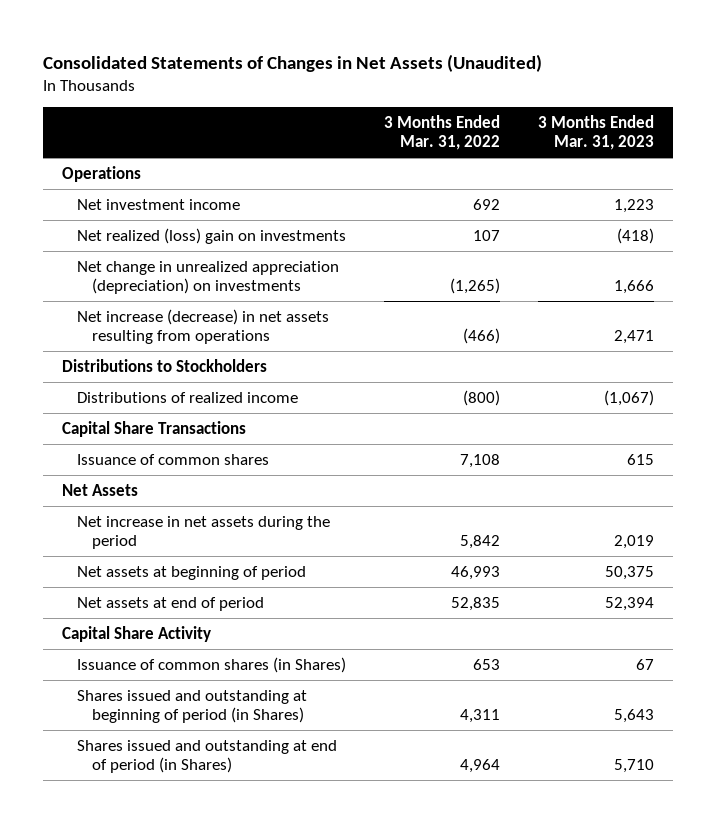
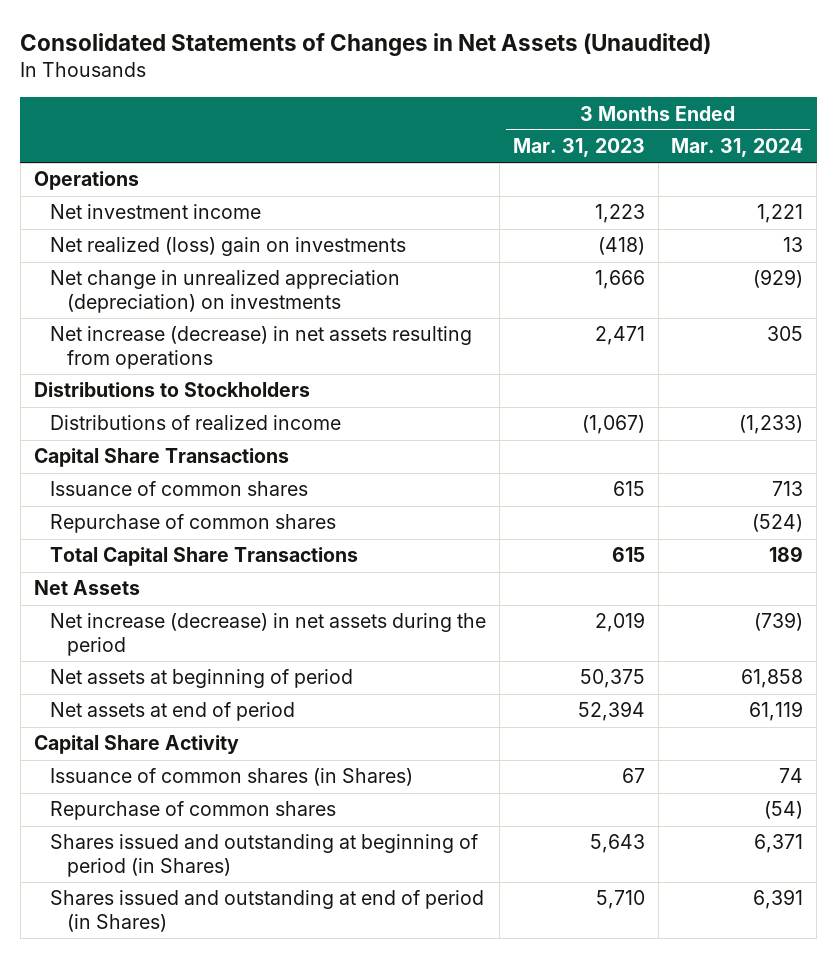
[383,114,500,150] 3 Months Ended Mar. 31, 2022 -> none
none -> [671,138,804,158] Mar. 31, 2024
none -> [50,514,337,534] Repurchase of common shares
none -> [50,547,359,567] Total Capital Share Transactions
[76,515,330,549] Net increase in net assets during the period -> [50,613,487,656] Net increase (decrease) in net assets during the period
none -> [50,801,337,821] Repurchase of common shares

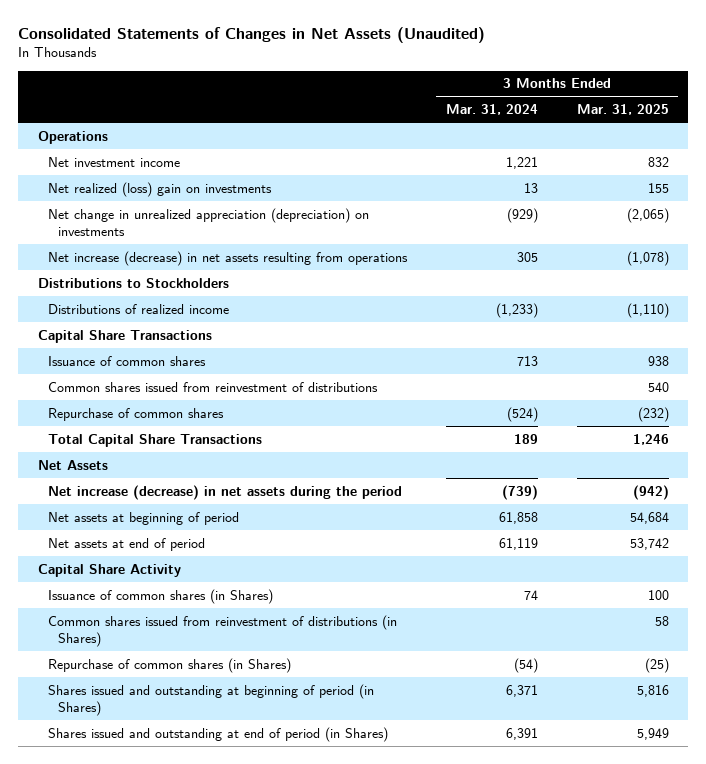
[512,138,645,158] Mar. 31, 2023 -> none
none -> [576,103,669,115] Mar. 31, 2025
none -> [47,381,378,392] Common shares issued from reinvestment of distributions
none -> [47,614,397,647] Common shares issued from reinvestment of distributions (in Shares)
[50,801,337,821] Repurchase of common shares -> [47,657,291,673] Repurchase of common shares (in Shares)

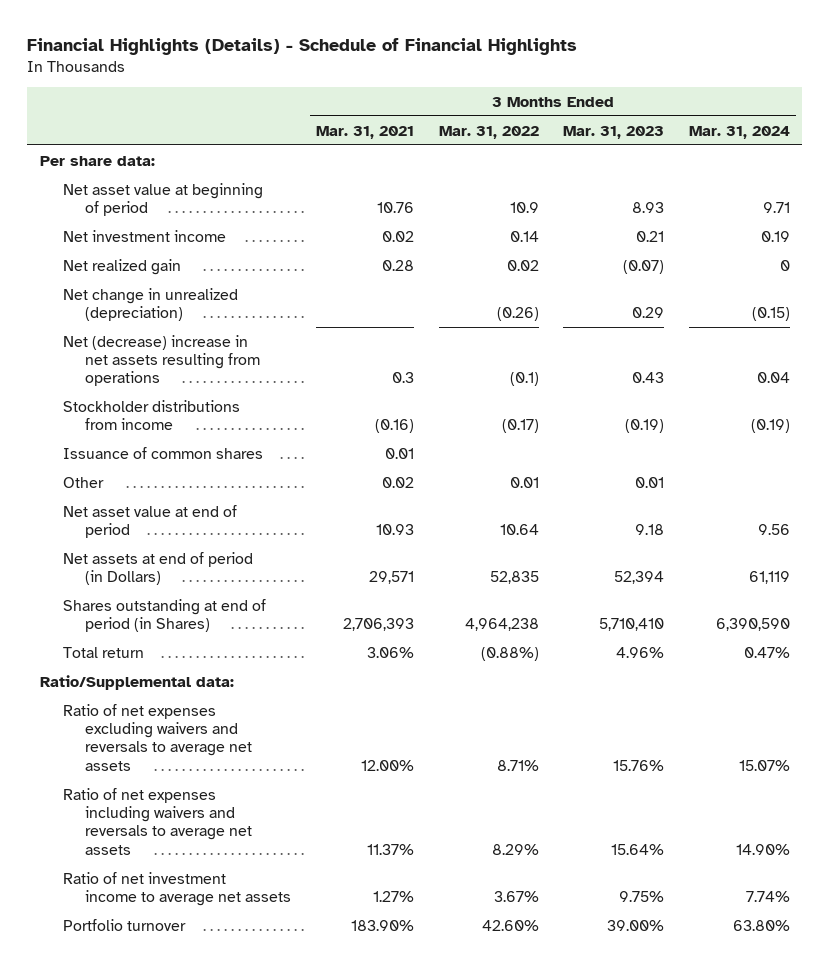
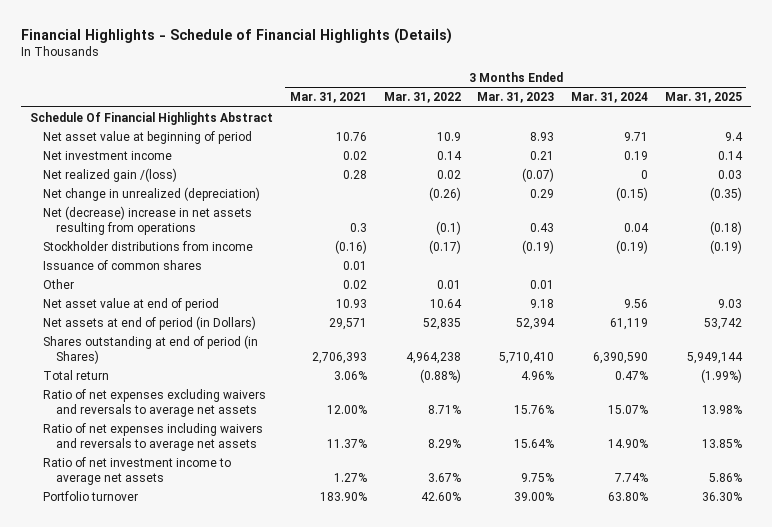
[27,38,578,56] Financial Highlights (Details) - Schedule of Financial Highlights -> [21,28,453,45] Financial Highlights - Schedule of Financial Highlights (Details)
none -> [665,92,743,104] Mar. 31, 2025
[39,155,155,166] Per share data: -> none
none -> [29,111,273,125] Schedule Of Financial Highlights Abstract
[62,258,181,275] Net realized gain -> [42,167,177,182] Net realized gain /(loss)
[39,674,234,690] Ratio/Supplemental data: -> none

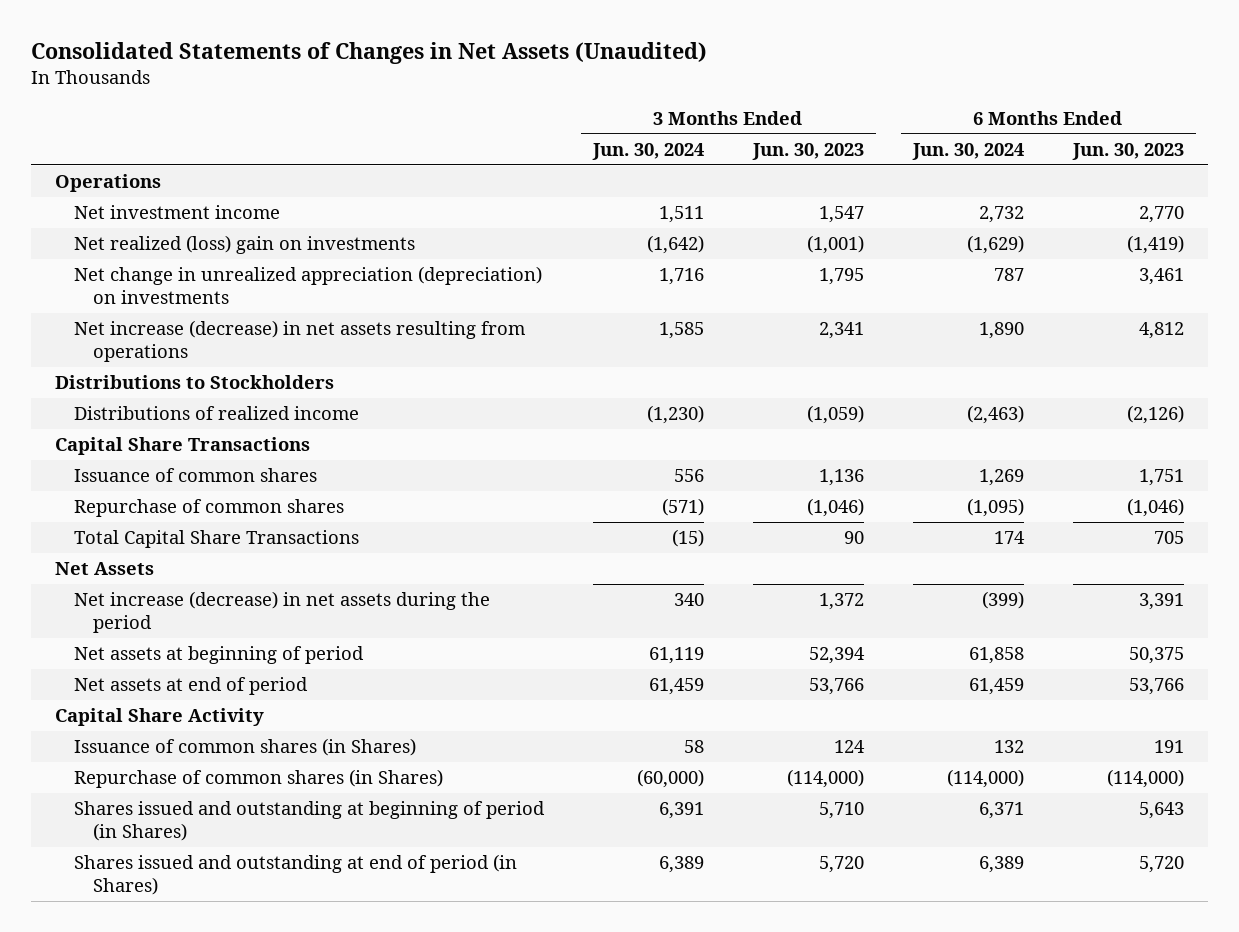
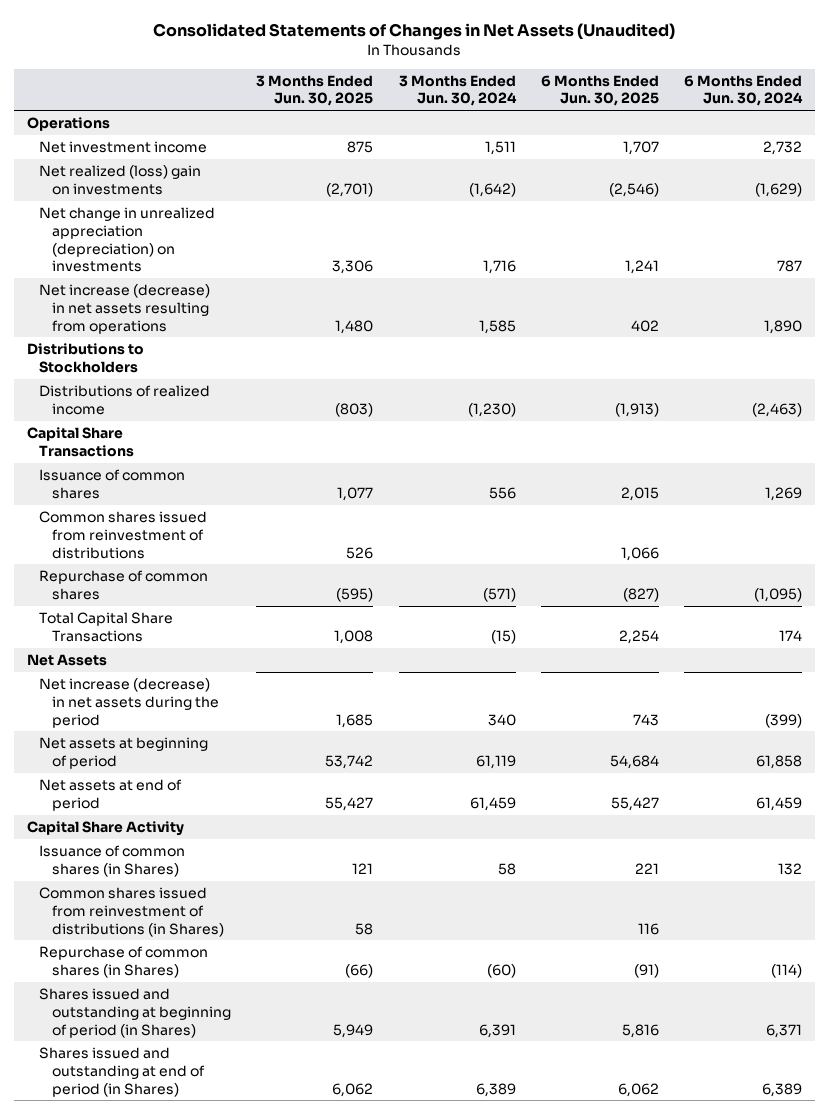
[751,142,864,160] Jun. 30, 2023 -> none
[1071,142,1184,160] Jun. 30, 2023 -> none
none -> [256,74,374,107] 3 Months Ended Jun. 30, 2025
none -> [540,74,659,107] 6 Months Ended Jun. 30, 2025
none -> [39,510,208,559] Common shares issued from reinvestment of distributions
none -> [39,886,225,937] Common shares issued from reinvestment of distributions (in Shares)
[636,769,704,789] (60,000) -> [486,963,516,978] (60)
[946,769,1024,789] (114,000) -> [771,963,803,978] (114)

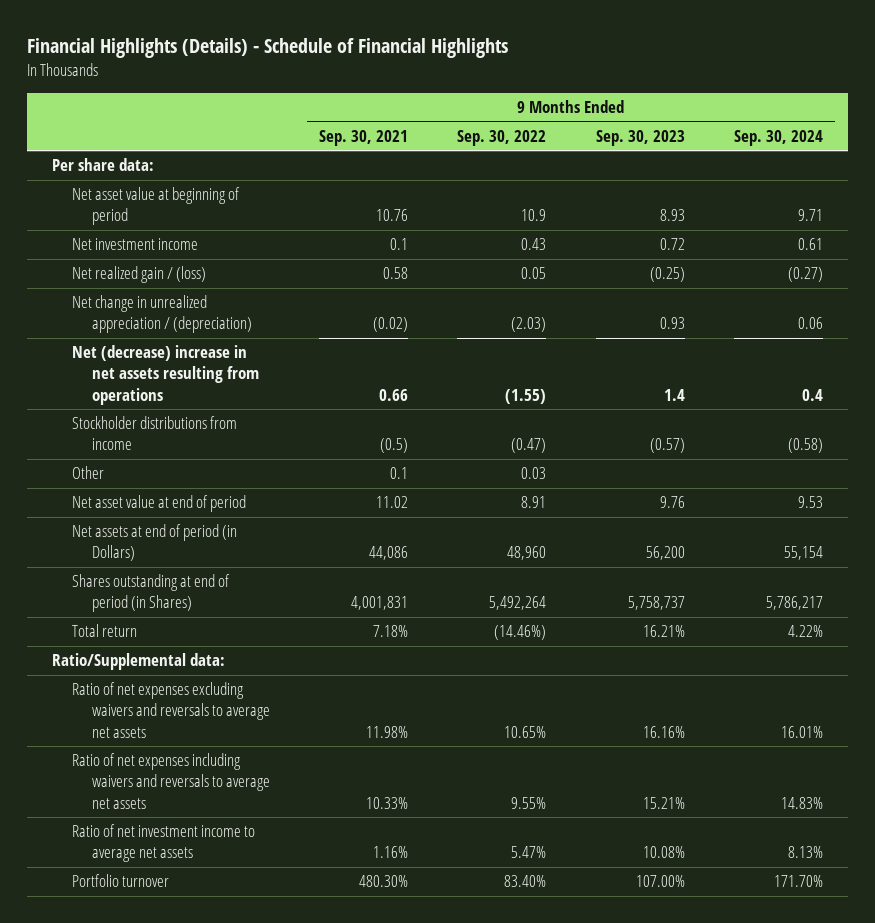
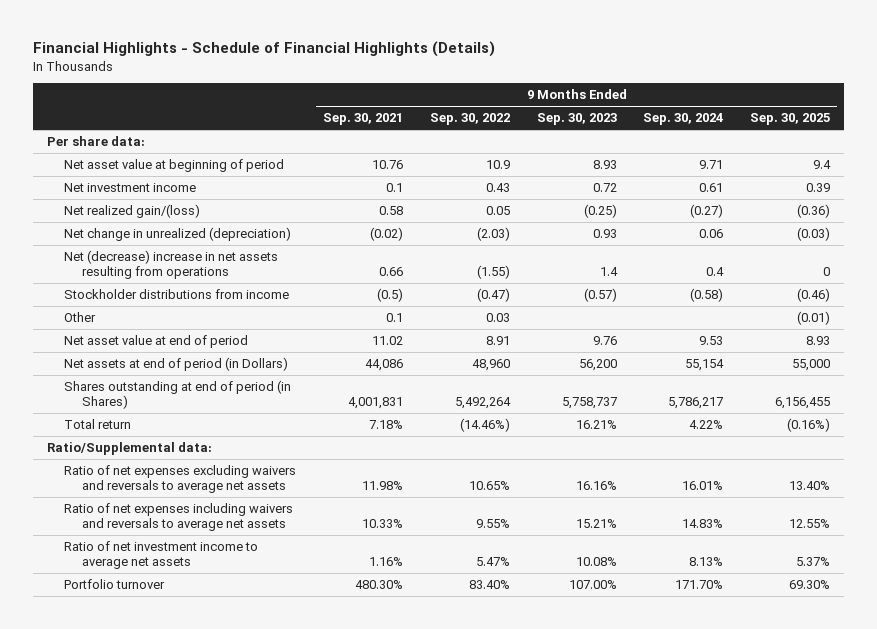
[27,38,509,59] Financial Highlights (Details) - Schedule of Financial Highlights -> [33,41,496,58] Financial Highlights - Schedule of Financial Highlights (Details)
none -> [750,113,831,126] Sep. 30, 2025
[71,266,206,284] Net realized gain / (loss) -> [64,204,201,219] Net realized gain/(loss)
[71,295,252,334] Net change in unrealized appreciation / (depreciation) -> [64,227,292,242] Net change in unrealized (depreciation)

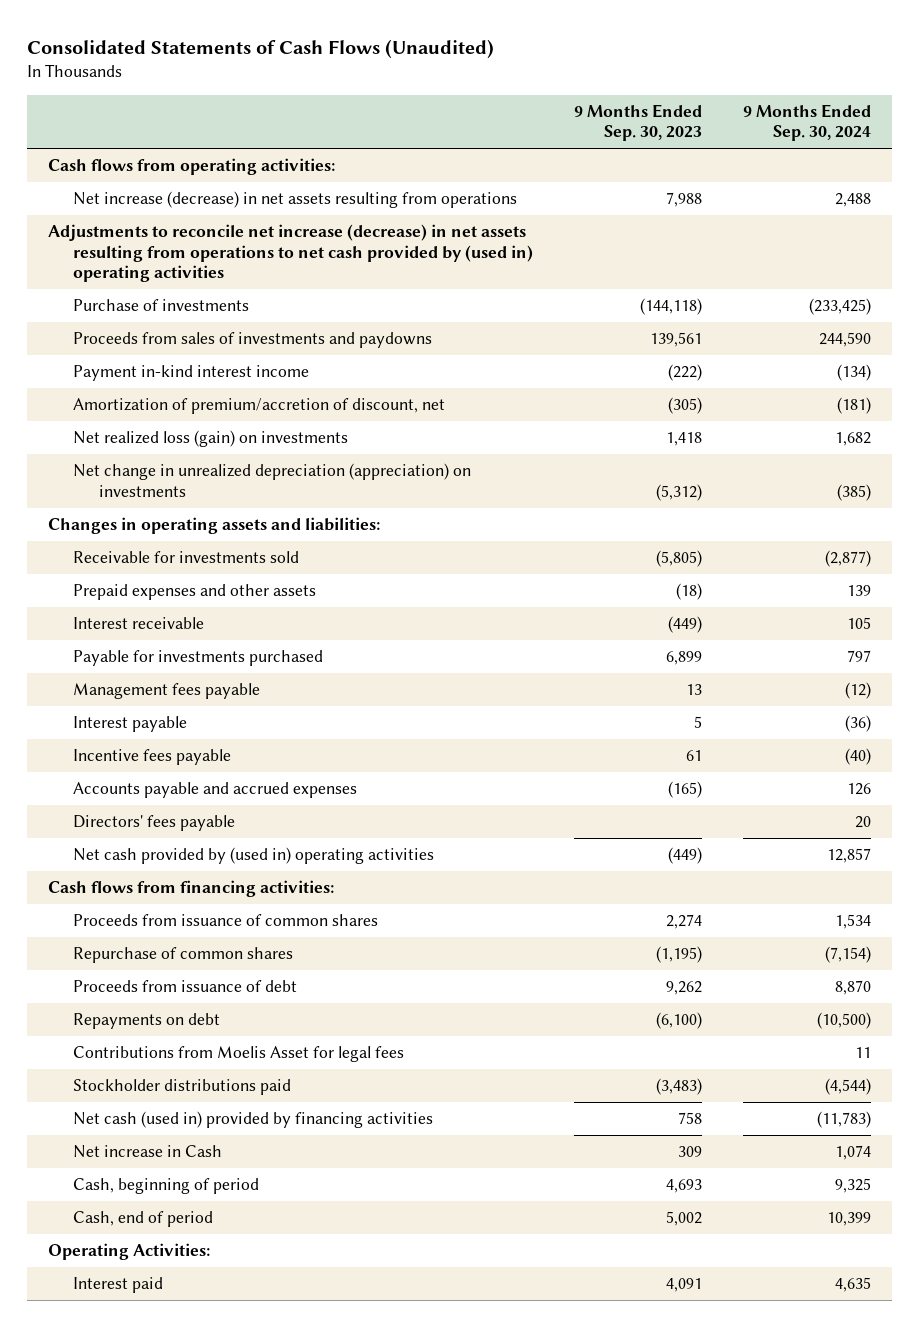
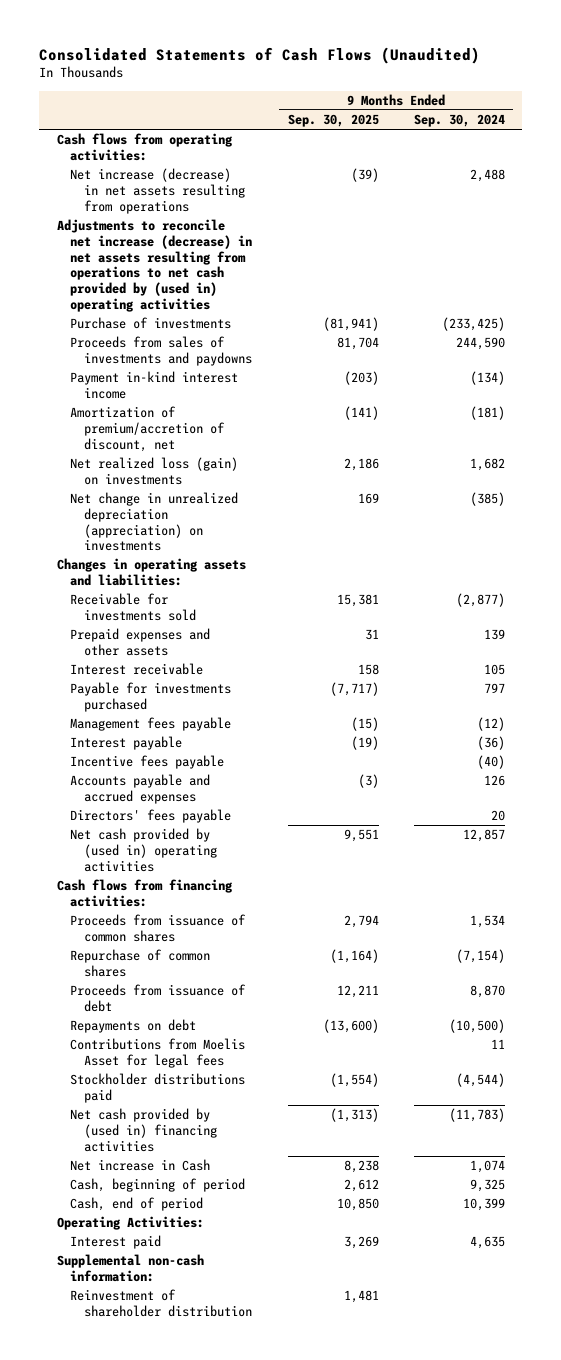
[574,103,703,142] 9 Months Ended Sep. 30, 2023 -> none
none -> [287,114,379,128] Sep. 30, 2025
[73,1111,434,1129] Net cash (used in) provided by financing activities -> [70,1108,218,1152] Net cash provided by (used in) financing activities
none -> [56,1254,204,1282] Supplemental non-cash information:
none -> [70,1289,253,1317] Reinvestment of shareholder distribution

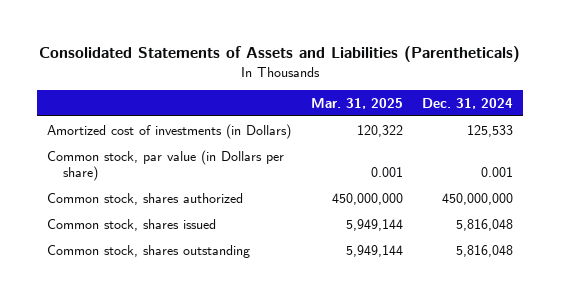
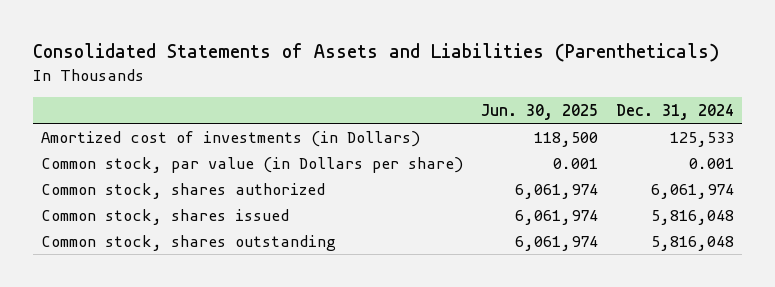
[310,97,403,109] Mar. 31, 2025 -> none
none -> [480,103,598,120] Jun. 30, 2025
[442,192,514,205] 450,000,000 -> [650,183,734,199] 6,061,974

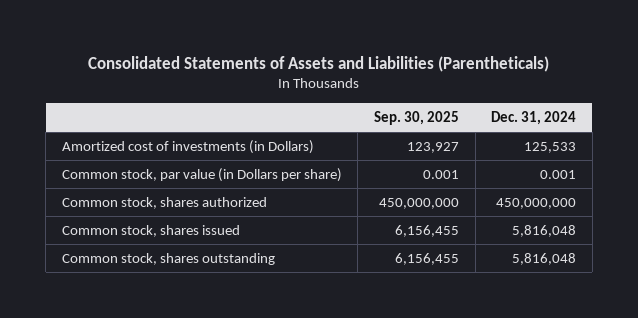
[480,103,598,120] Jun. 30, 2025 -> none
none -> [374,111,460,126] Sep. 30, 2025
[650,183,734,199] 6,061,974 -> [496,197,577,209] 450,000,000

